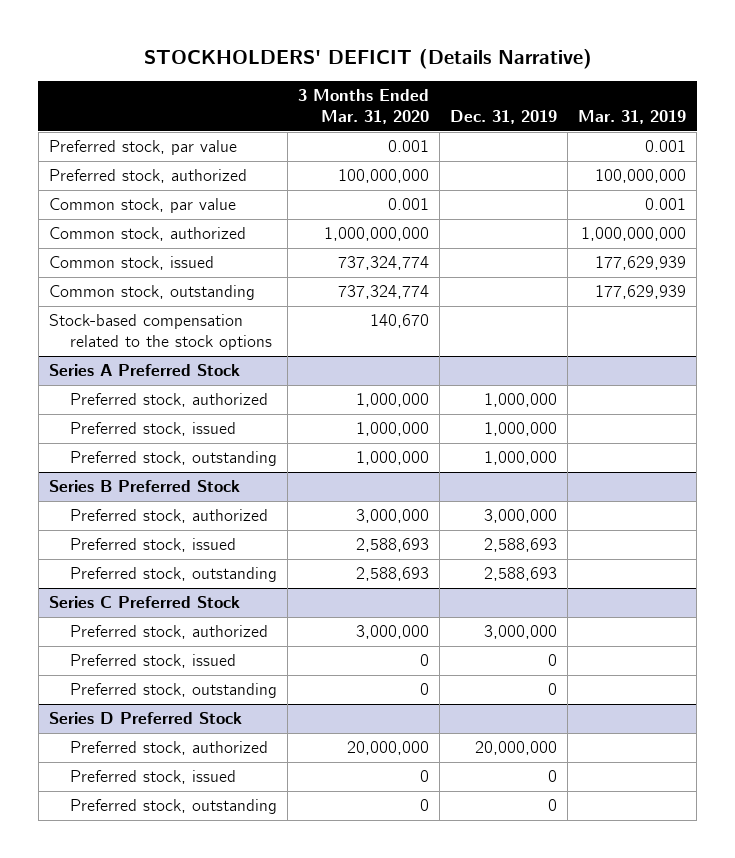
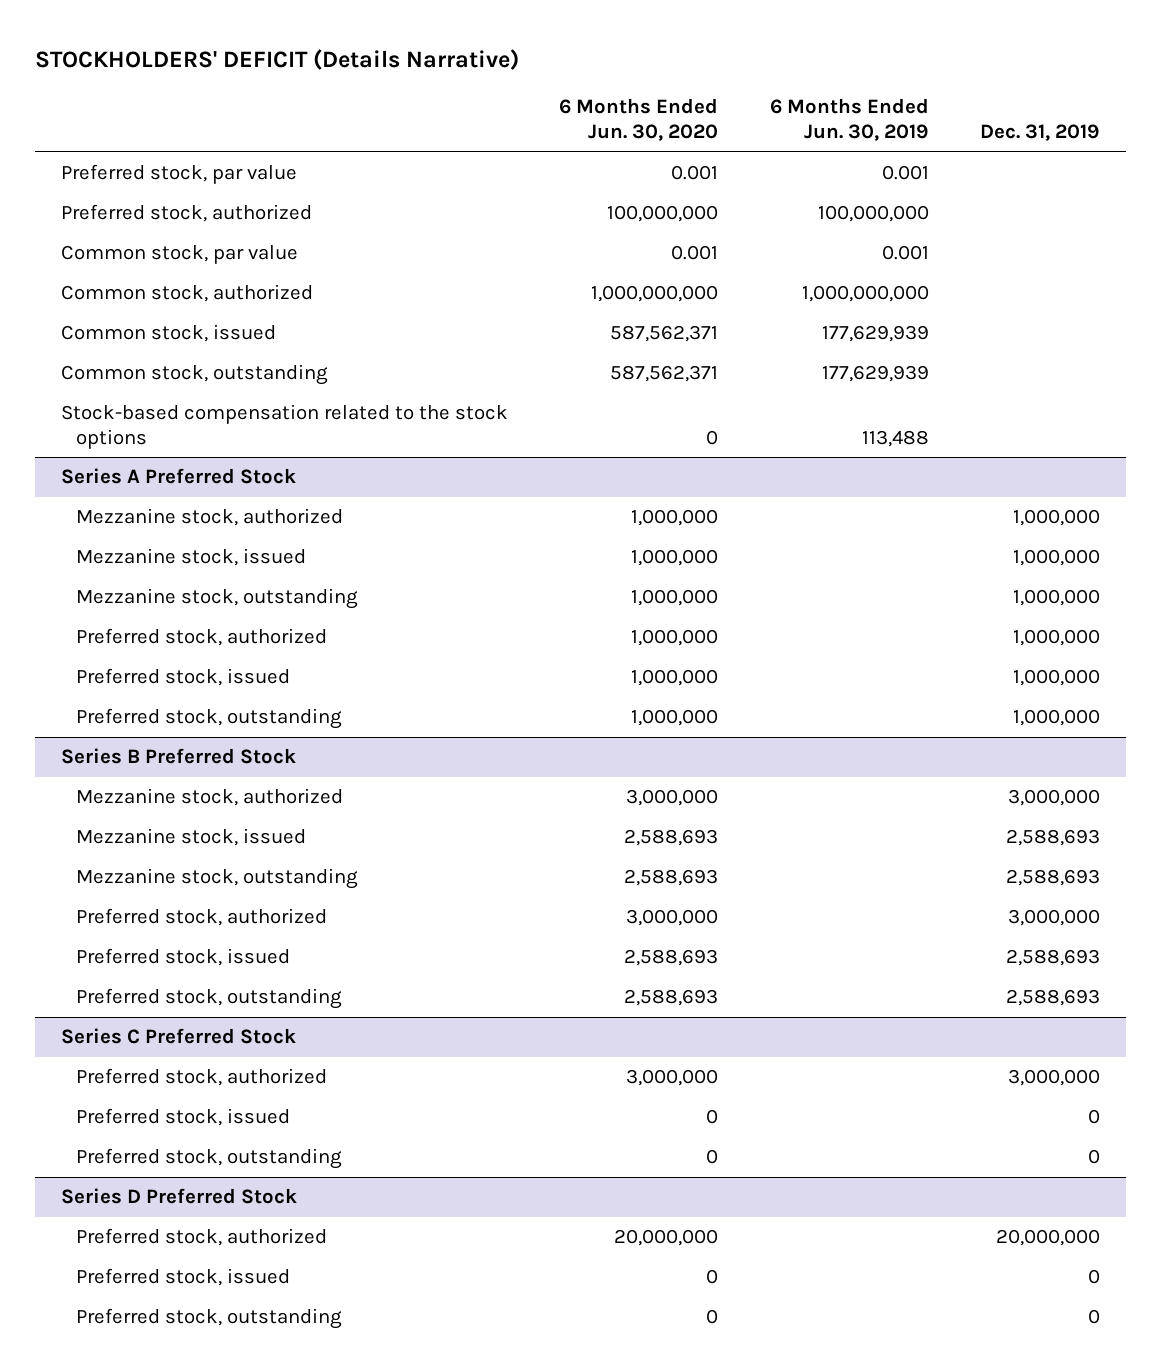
[297,89,429,125] 3 Months Ended Mar. 31, 2020 -> none
[578,110,687,125] Mar. 31, 2019 -> none
none -> [559,98,719,142] 6 Months Ended Jun. 30, 2020
none -> [769,98,929,142] 6 Months Ended Jun. 30, 2019
none -> [76,508,344,527] Mezzanine stock, authorized
none -> [76,548,307,567] Mezzanine stock, issued
none -> [76,588,359,610] Mezzanine stock, outstanding
none -> [76,788,344,807] Mezzanine stock, authorized
none -> [76,828,307,847] Mezzanine stock, issued
none -> [76,868,359,890] Mezzanine stock, outstanding

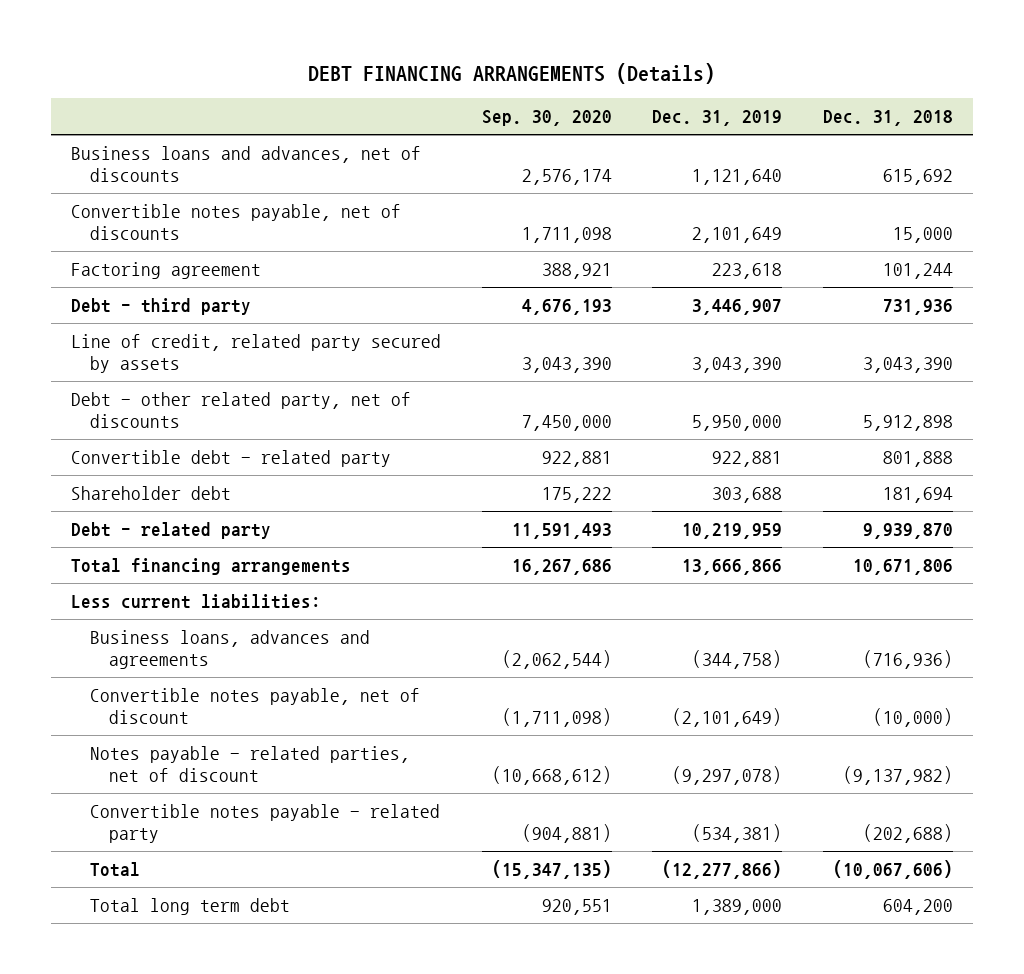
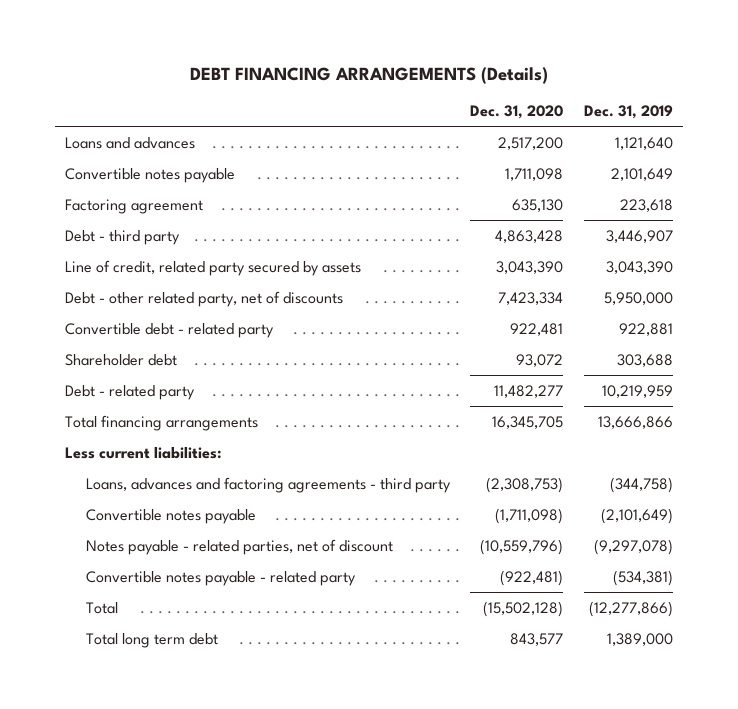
[481,110,612,127] Sep. 30, 2020 -> none
[823,110,954,127] Dec. 31, 2018 -> none
none -> [470,105,564,120] Dec. 31, 2020
[71,145,422,183] Business loans and advances, net of discounts -> [64,136,195,149] Loans and advances
[71,203,402,241] Convertible notes payable, net of discounts -> [64,167,235,183] Convertible notes payable
[90,629,371,670] Business loans, advances and agreements -> [85,476,451,493] Loans, advances and factoring agreements - third party
[90,687,421,725] Convertible notes payable, net of discount -> [85,508,256,524] Convertible notes payable

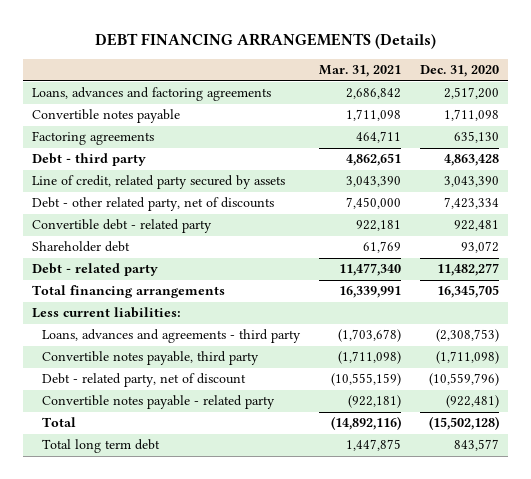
[583,105,673,120] Dec. 31, 2019 -> none
none -> [319,65,402,78] Mar. 31, 2021
[64,136,195,149] Loans and advances -> [32,87,272,102] Loans, advances and factoring agreements
[64,198,203,214] Factoring agreement -> [32,131,155,146] Factoring agreements
[85,476,451,493] Loans, advances and factoring agreements - third party -> [42,329,302,344] Loans, advances and agreements - third party
[85,508,256,524] Convertible notes payable -> [42,351,260,366] Convertible notes payable, third party
[85,538,393,555] Notes payable - related parties, net of discount -> [42,373,247,388] Debt - related party, net of discount

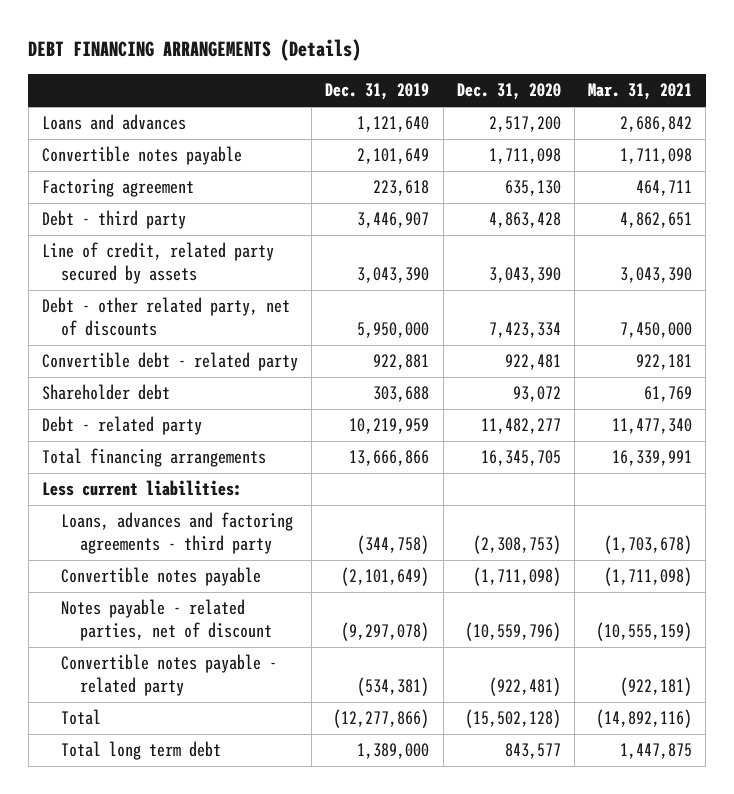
none -> [325,83,430,101] Dec. 31, 2019
[32,87,272,102] Loans, advances and factoring agreements -> [41,114,186,131] Loans and advances
[32,131,155,146] Factoring agreements -> [41,179,194,198] Factoring agreement
[42,329,302,344] Loans, advances and agreements - third party -> [60,512,293,555] Loans, advances and factoring agreements - third party
[42,351,260,366] Convertible notes payable, third party -> [60,567,261,587] Convertible notes payable
[42,373,247,388] Debt - related party, net of discount -> [60,599,272,642] Notes payable - related parties, net of discount

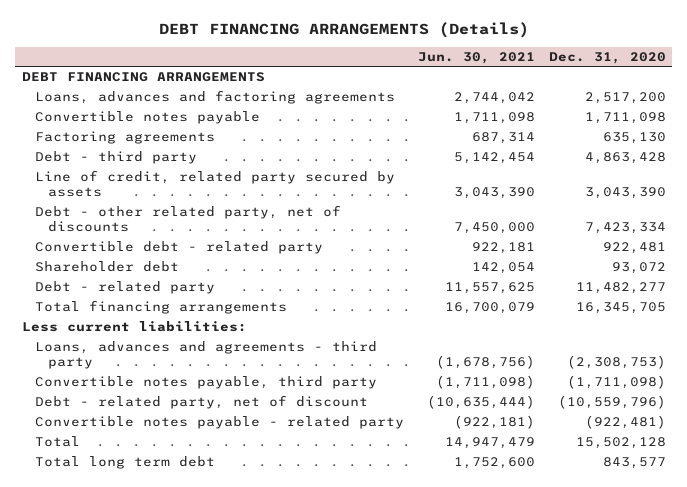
[325,83,430,101] Dec. 31, 2019 -> none
[588,83,693,101] Mar. 31, 2021 -> none
none -> [417,51,535,64] Jun. 30, 2021
none -> [21,72,265,83] DEBT FINANCING ARRANGEMENTS
[41,114,186,131] Loans and advances -> [34,90,395,105] Loans, advances and factoring agreements
[41,179,194,198] Factoring agreement -> [34,131,215,145] Factoring agreements
[60,512,293,555] Loans, advances and factoring agreements - third party -> [34,341,377,370] Loans, advances and agreements - third party
[60,567,261,587] Convertible notes payable -> [34,376,377,390] Convertible notes payable, third party
[60,599,272,642] Notes payable - related parties, net of discount -> [34,395,368,410] Debt - related party, net of discount
[464,709,561,729] (15,502,128) -> [575,437,666,450] 15,502,128

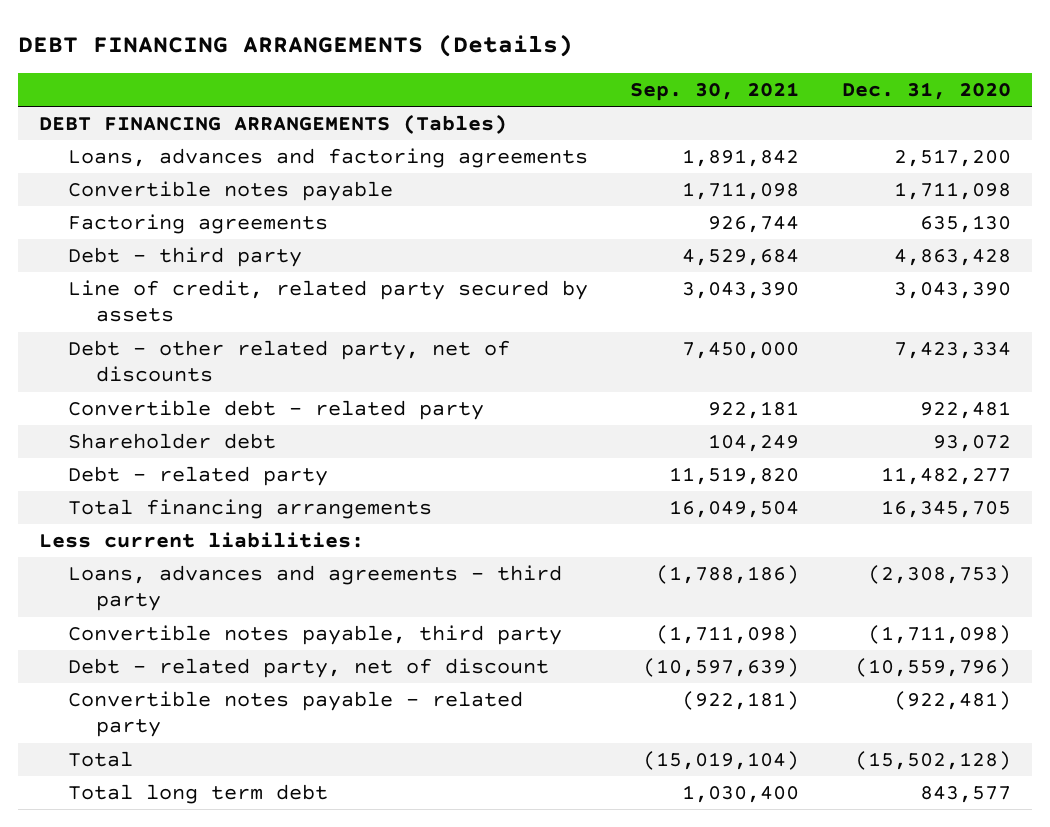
[417,51,535,64] Jun. 30, 2021 -> none
none -> [630,82,800,102] Sep. 30, 2021
[21,72,265,83] DEBT FINANCING ARRANGEMENTS -> [39,113,508,134] DEBT FINANCING ARRANGEMENTS (Tables)
[575,437,666,450] 15,502,128 -> [854,750,1011,770] (15,502,128)

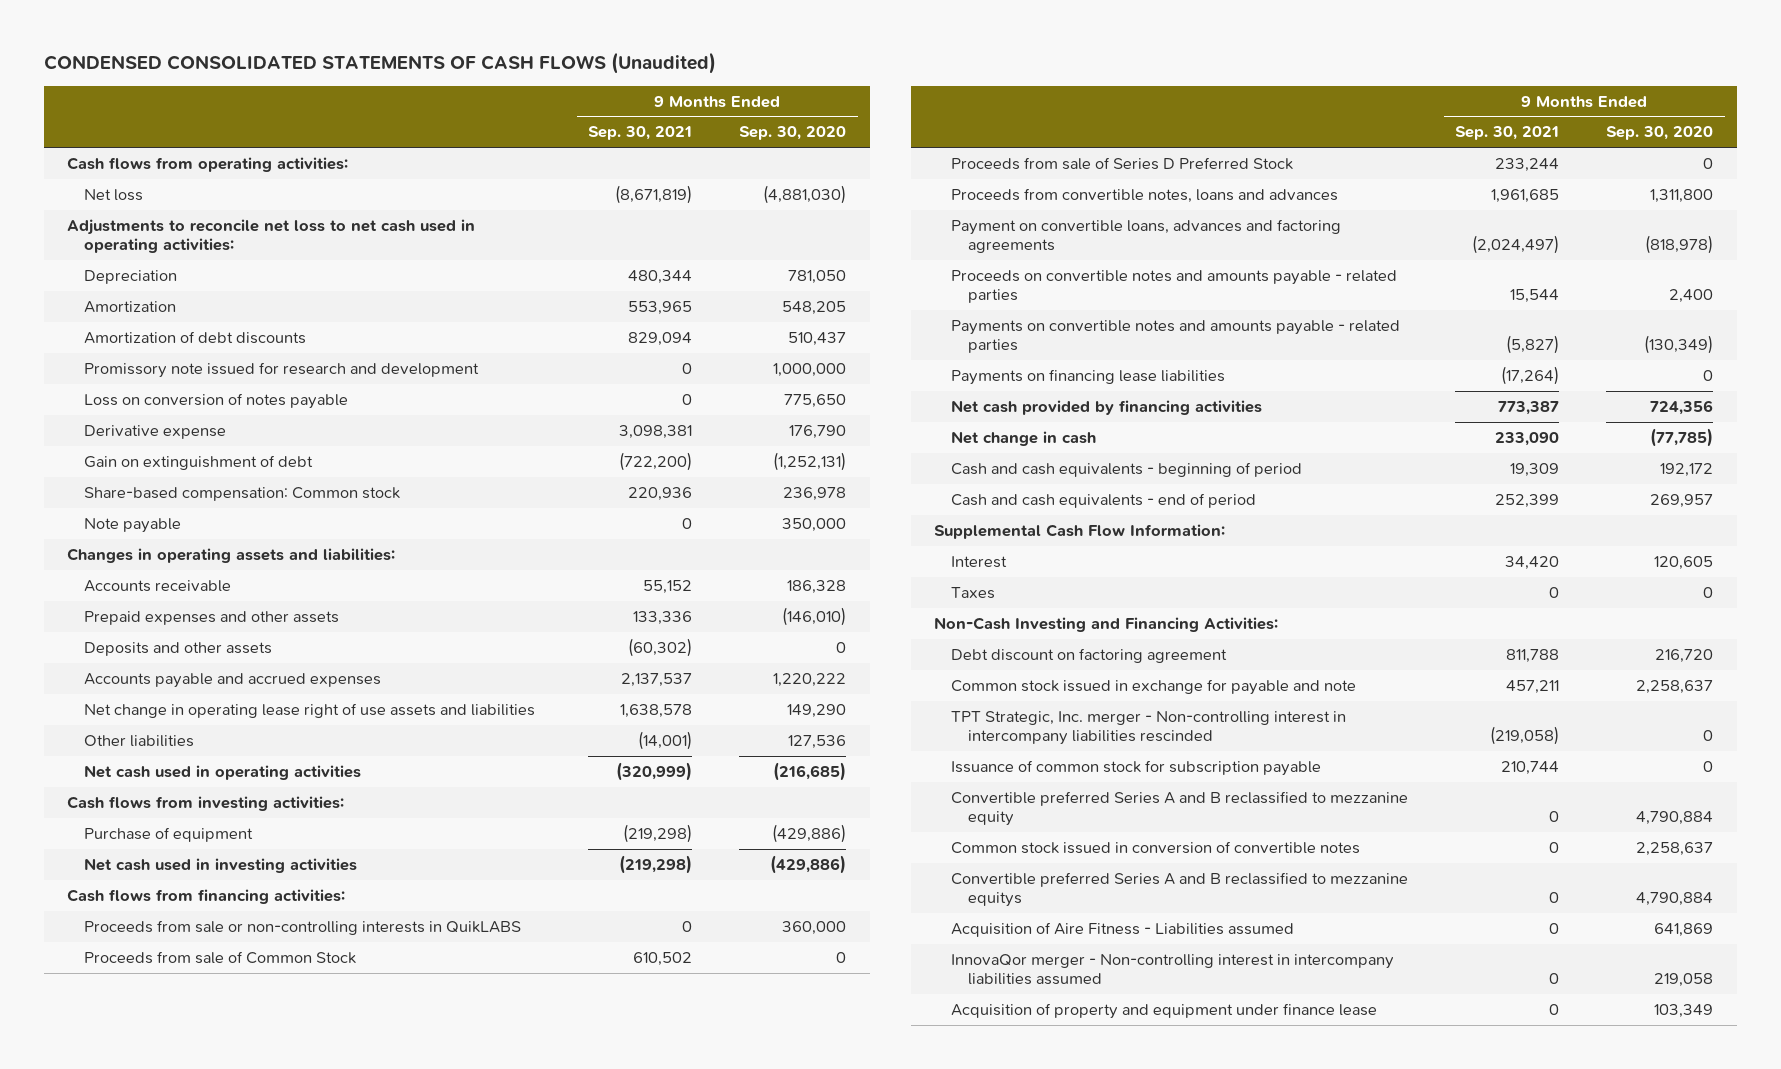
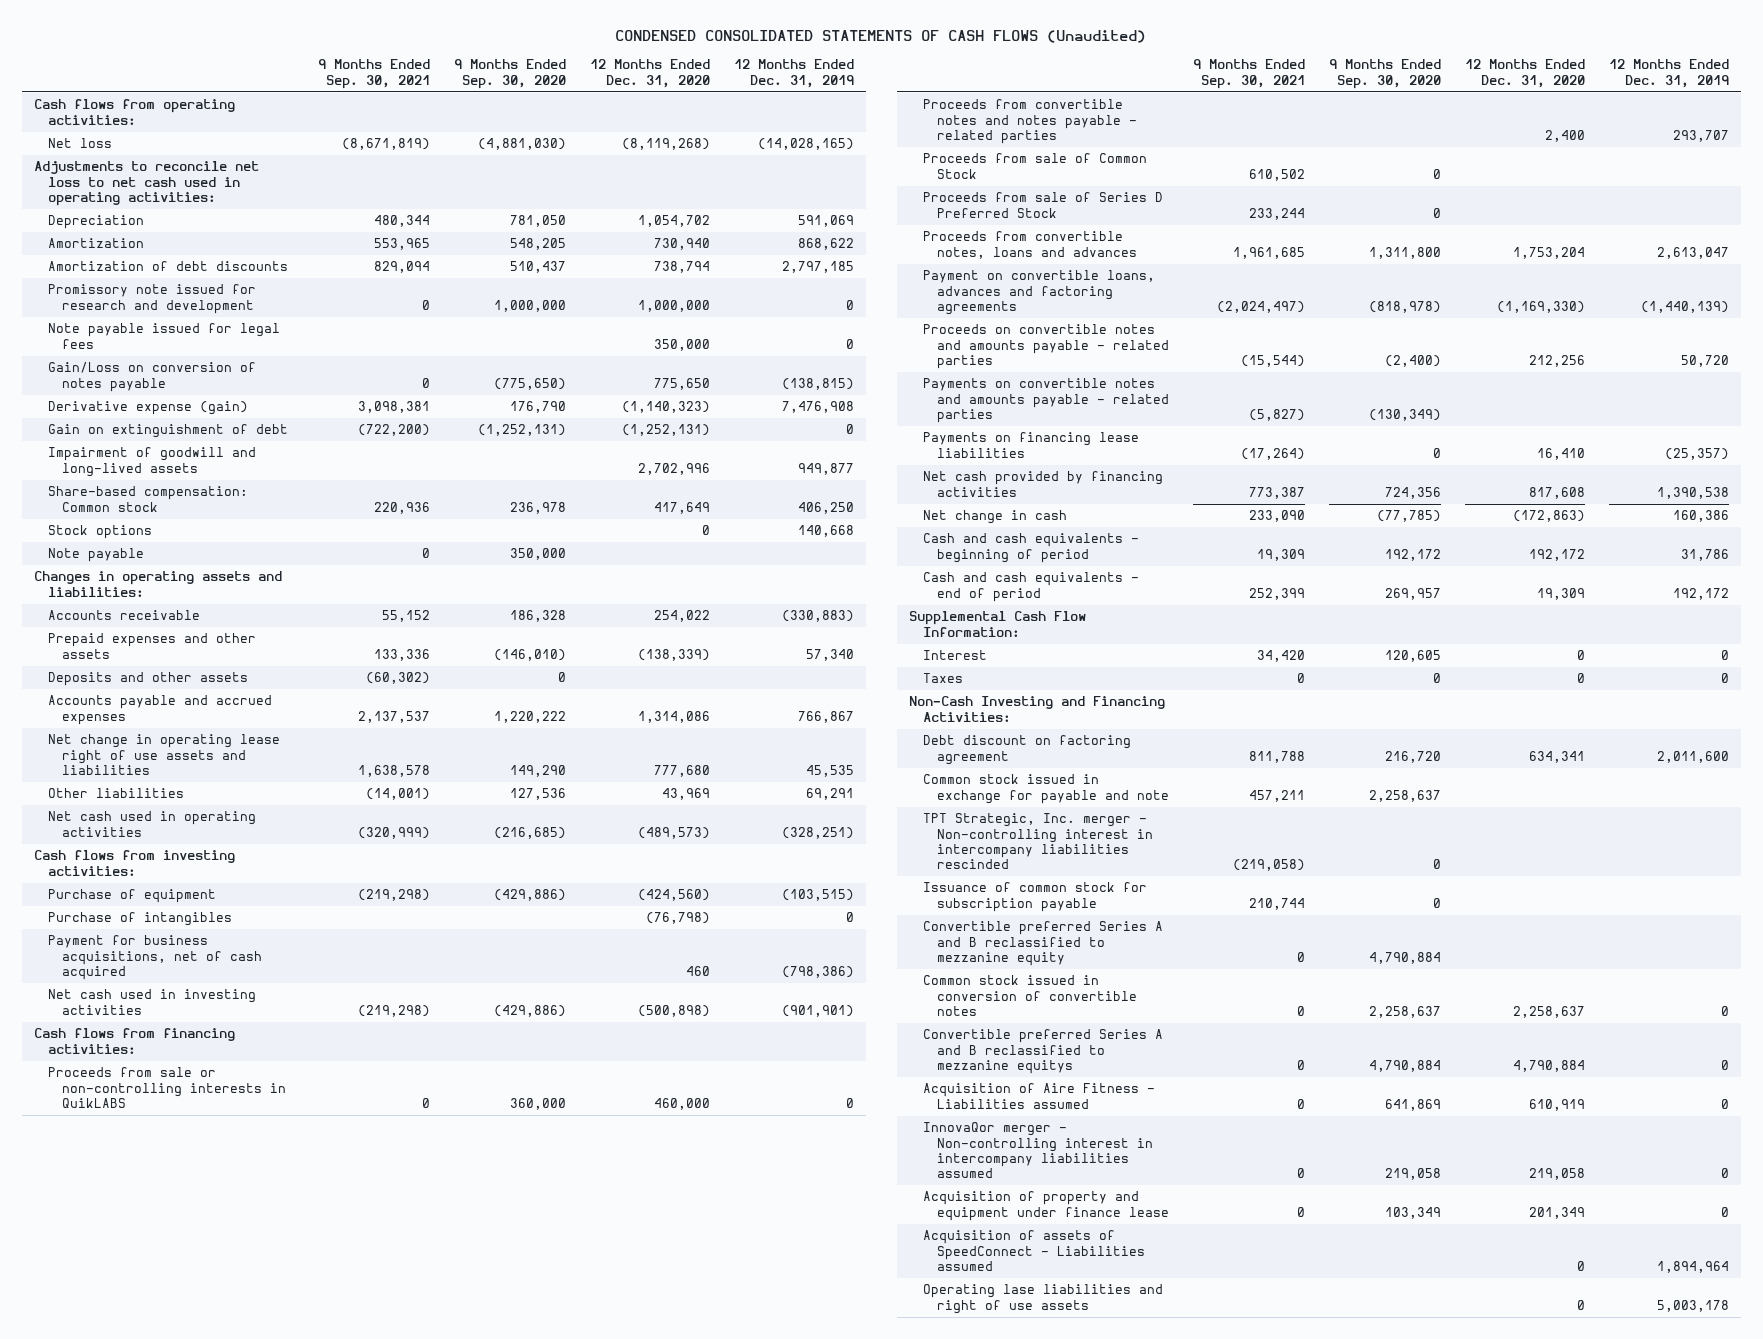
none -> [589,59,710,88] 12 Months Ended Dec. 31, 2020
none -> [733,59,854,88] 12 Months Ended Dec. 31, 2019
none -> [47,323,280,349] Note payable issued for legal fees
[84,392,349,409] Loss on conversion of notes payable -> [47,362,256,392] Gain/Loss on conversion of notes payable
[784,393,847,408] 775,650 -> [493,377,566,390] (775,650)
[84,424,227,439] Derivative expense -> [47,401,248,416] Derivative expense (gain)
none -> [47,447,256,477] Impairment of goodwill and long-lived assets
none -> [47,525,152,540] Stock options
none -> [47,912,232,927] Purchase of intangibles
none -> [47,935,262,981] Payment for business acquisitions, net of cash acquired
none -> [922,99,1137,145] Proceeds from convertible notes and notes payable - related parties
[1510,289,1560,304] 15,544 -> [1240,355,1305,368] (15,544)
[1669,289,1714,304] 2,400 -> [1384,355,1441,368] (2,400)
none -> [922,1230,1145,1272] Acquisition of assets of SpeedConnect - Liabilities assumed
none -> [922,1284,1163,1314] Operating lase liabilities and right of use assets

